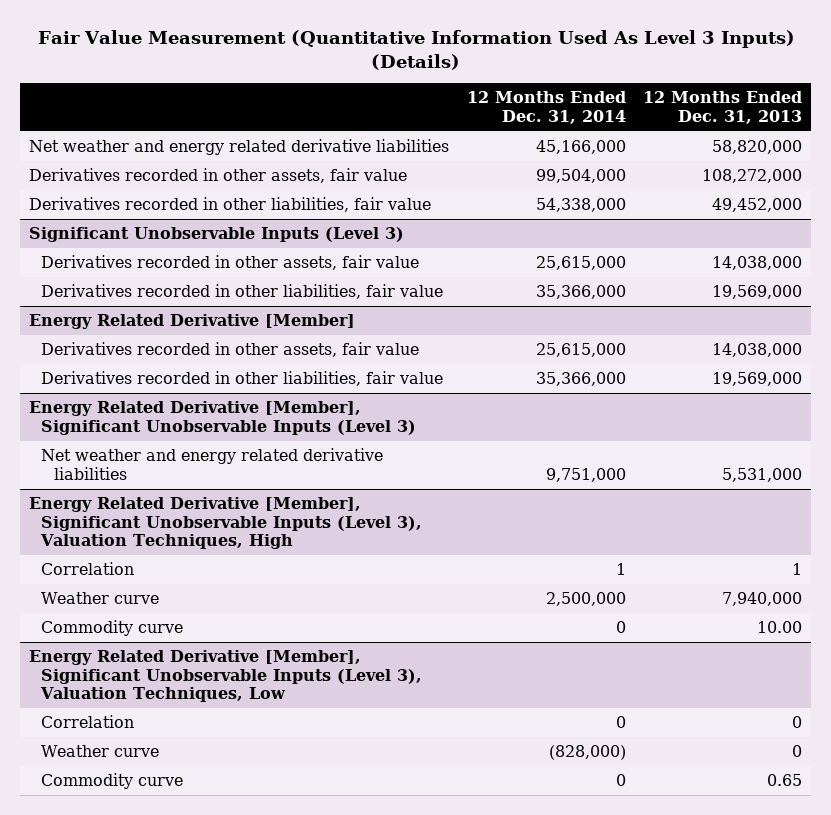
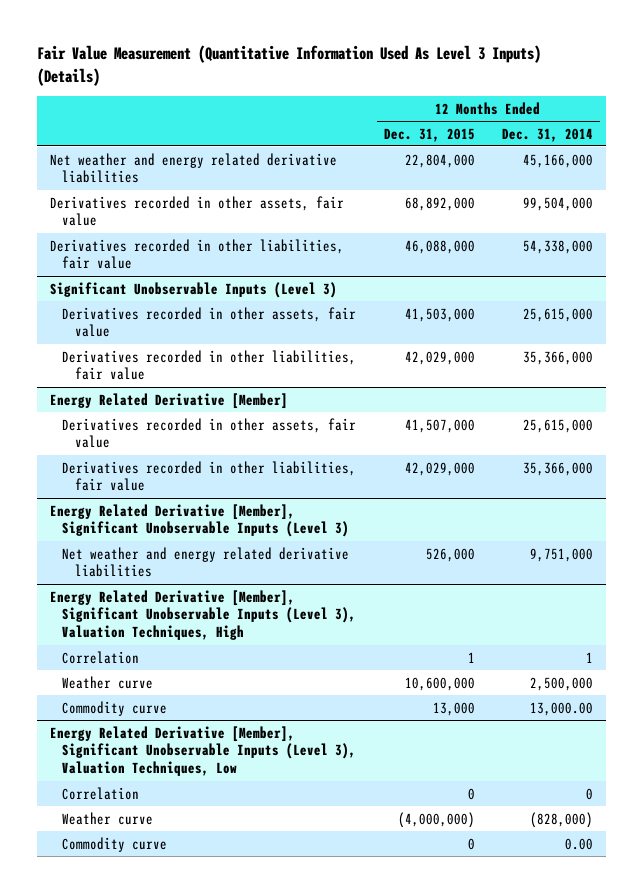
[643,91,803,124] 12 Months Ended Dec. 31, 2013 -> none
none -> [383,127,475,142] Dec. 31, 2015
[615,621,626,634] 0 -> [529,701,593,716] 13,000.00
[615,774,626,787] 0 -> [564,837,593,850] 0.00

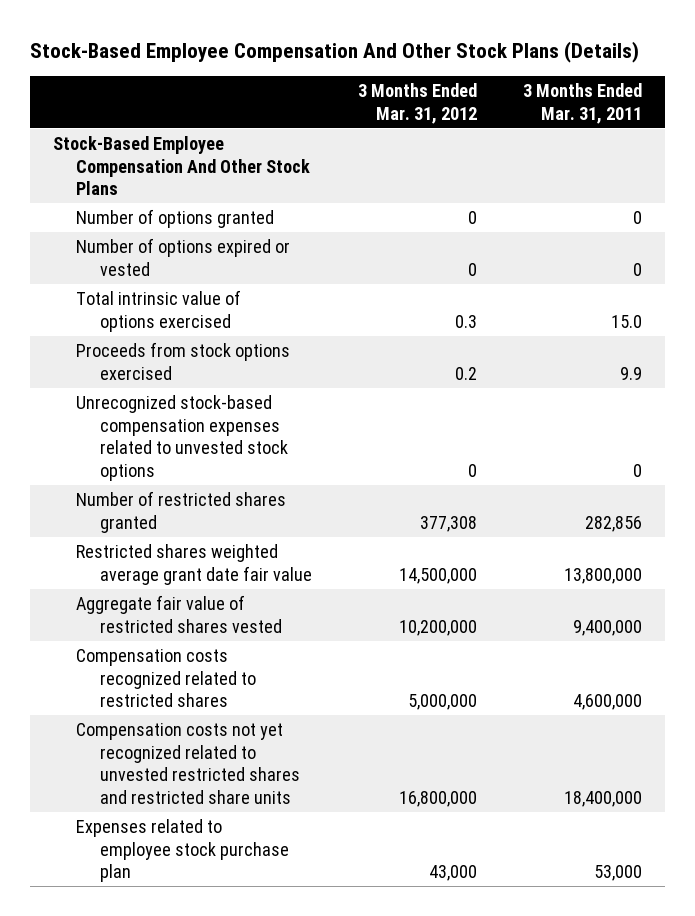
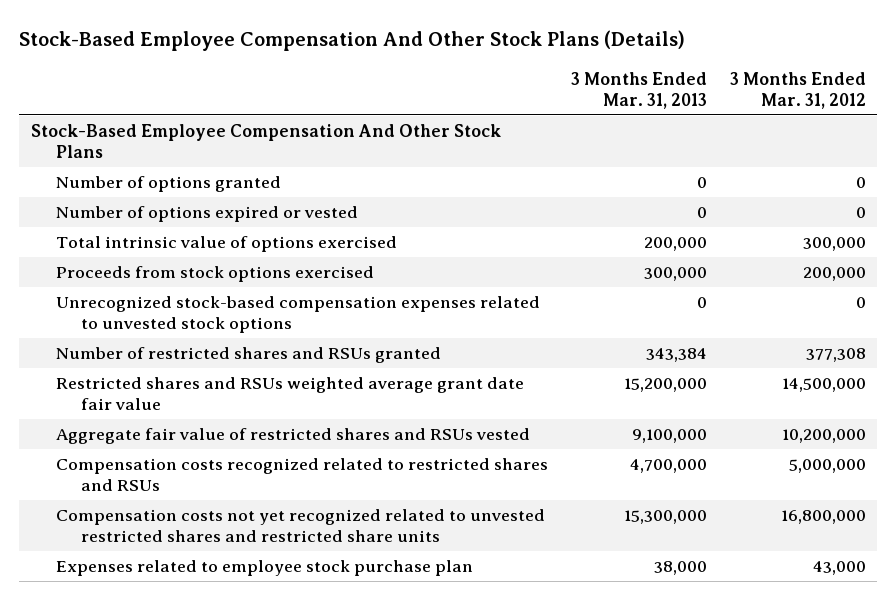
[523,82,643,124] 3 Months Ended Mar. 31, 2011 -> none
none -> [570,71,707,109] 3 Months Ended Mar. 31, 2013
[455,314,478,328] 0.3 -> [802,237,866,252] 300,000
[455,366,478,380] 0.2 -> [802,267,866,282] 200,000
[76,490,287,533] Number of restricted shares granted -> [55,347,441,364] Number of restricted shares and RSUs granted
[76,543,312,585] Restricted shares weighted average grant date fair value -> [55,377,524,411] Restricted shares and RSUs weighted average grant date fair value
[76,594,282,633] Aggregate fair value of restricted shares vested -> [55,428,530,445] Aggregate fair value of restricted shares and RSUs vested
[76,648,256,708] Compensation costs recognized related to restricted shares -> [55,458,548,492] Compensation costs recognized related to restricted shares and RSUs

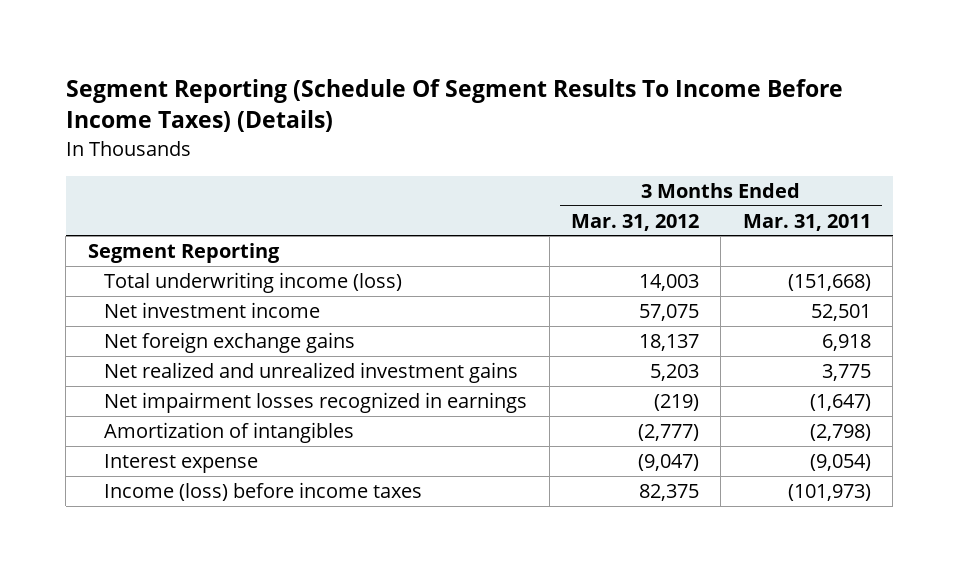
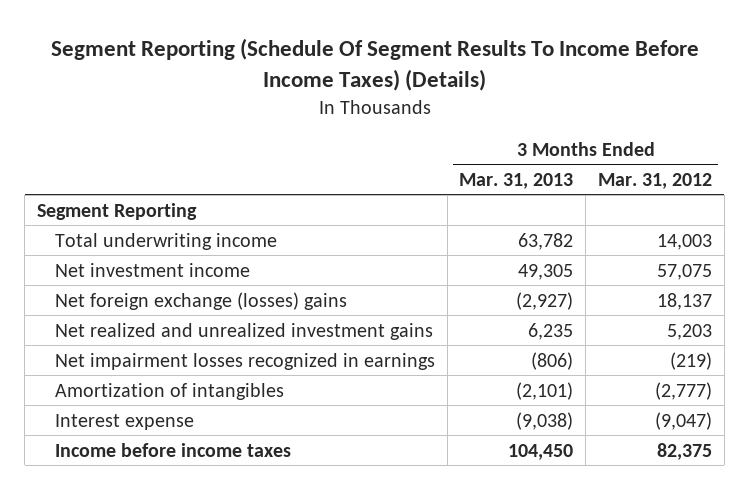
[742,213,871,231] Mar. 31, 2011 -> none
none -> [459,172,574,189] Mar. 31, 2013
[104,272,403,294] Total underwriting income (loss) -> [54,232,277,250] Total underwriting income
[104,332,356,354] Net foreign exchange gains -> [54,291,347,310] Net foreign exchange (losses) gains
[104,482,423,502] Income (loss) before income taxes -> [54,442,291,457] Income before income taxes

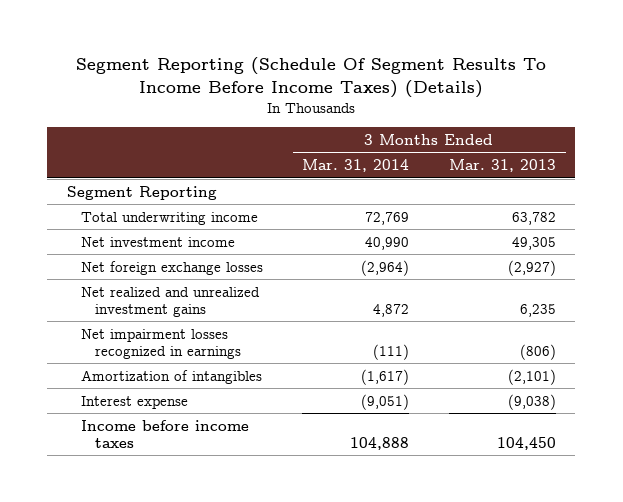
[597,172,712,189] Mar. 31, 2012 -> none
none -> [302,159,410,173] Mar. 31, 2014
[54,291,347,310] Net foreign exchange (losses) gains -> [80,260,263,275] Net foreign exchange losses

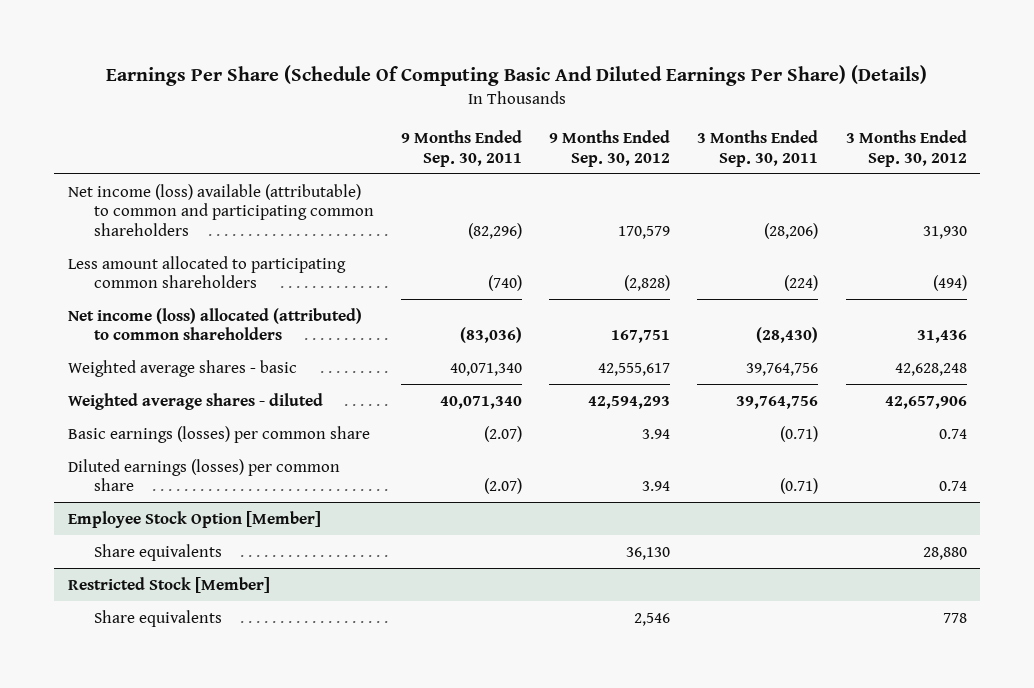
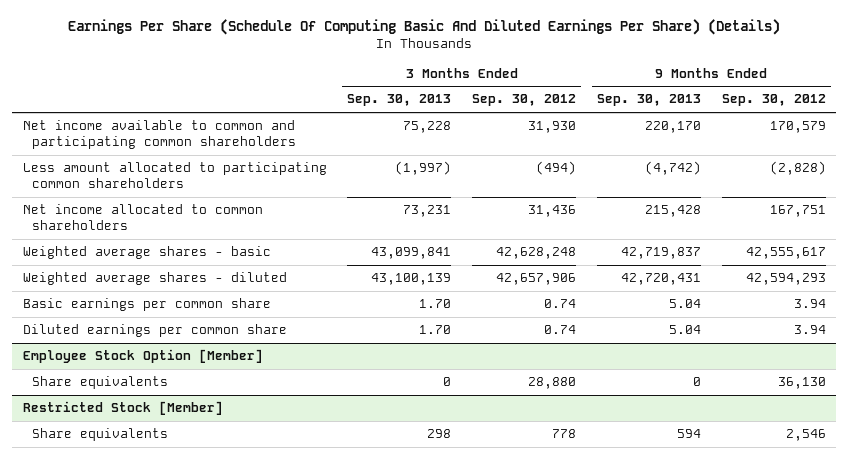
[401,129,523,167] 9 Months Ended Sep. 30, 2011 -> none
[697,129,819,167] 3 Months Ended Sep. 30, 2011 -> none
none -> [347,94,452,107] Sep. 30, 2013
none -> [597,94,702,107] Sep. 30, 2013
[67,183,374,237] Net income (loss) available (attributable) to common and participating common shareholders -> [22,120,296,150] Net income available to common and participating common shareholders
[67,307,362,341] Net income (loss) allocated (attributed) to common shareholders -> [22,204,263,231] Net income allocated to common shareholders
[67,425,370,443] Basic earnings (losses) per common share -> [22,298,271,312] Basic earnings per common share
[67,458,340,492] Diluted earnings (losses) per common share -> [22,324,287,338] Diluted earnings per common share

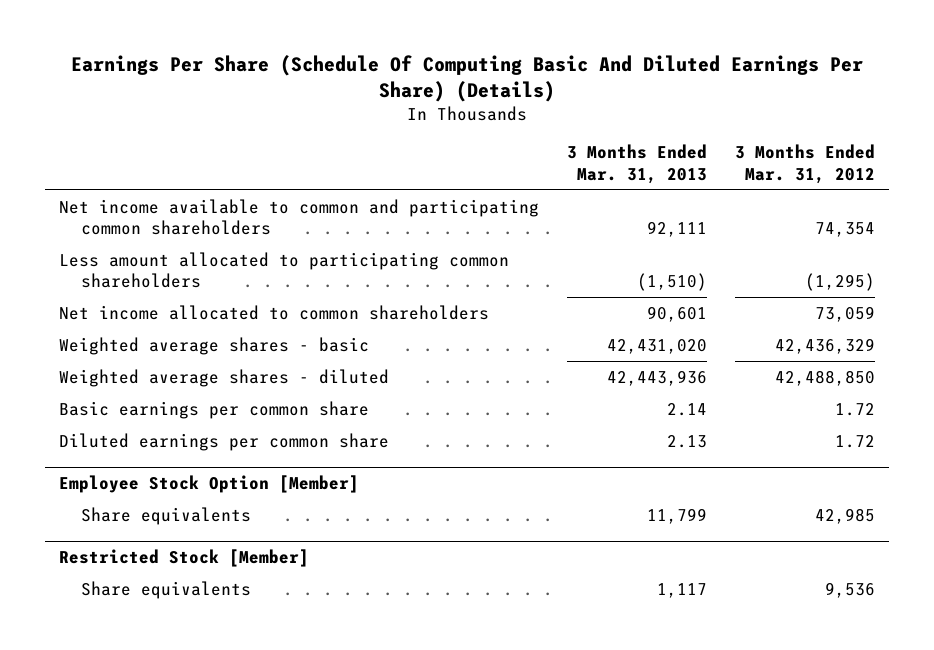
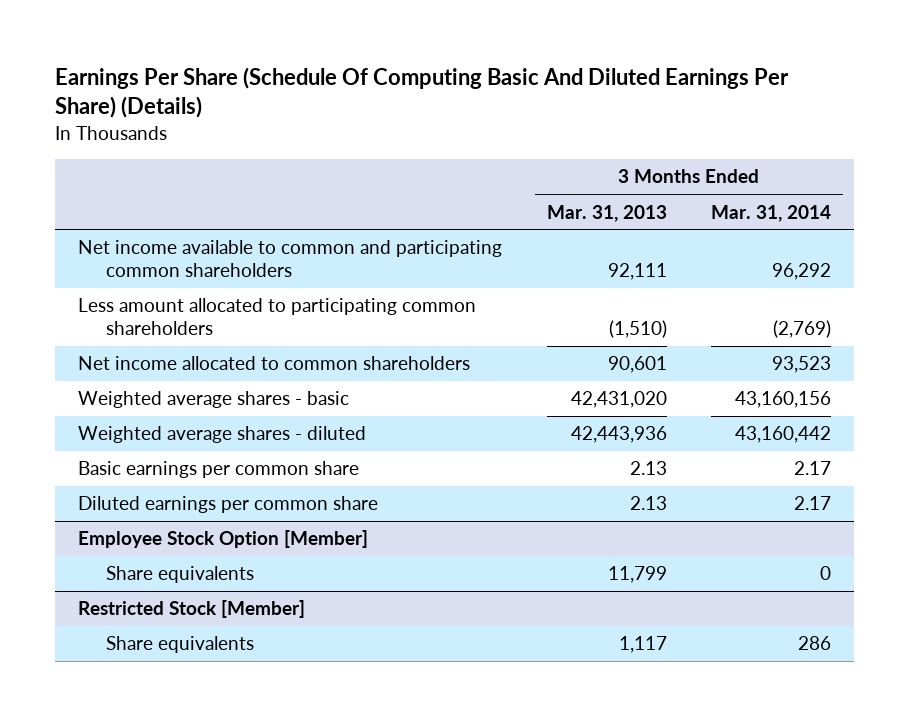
[735,144,876,184] 3 Months Ended Mar. 31, 2012 -> none
none -> [711,204,832,222] Mar. 31, 2014
[667,402,708,416] 2.14 -> [629,461,667,476] 2.13

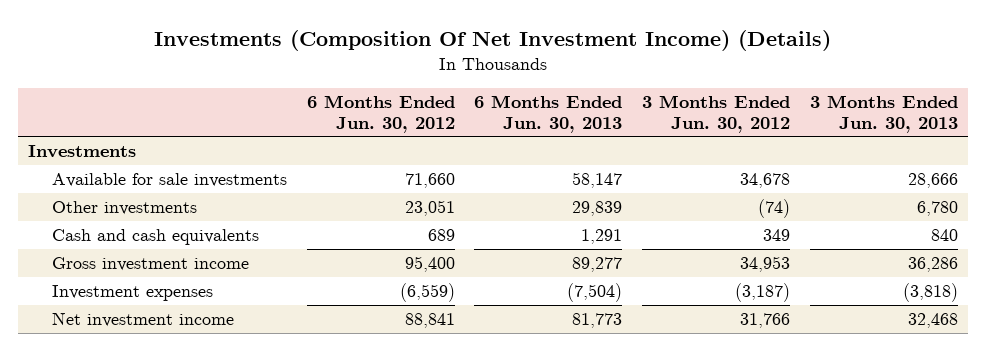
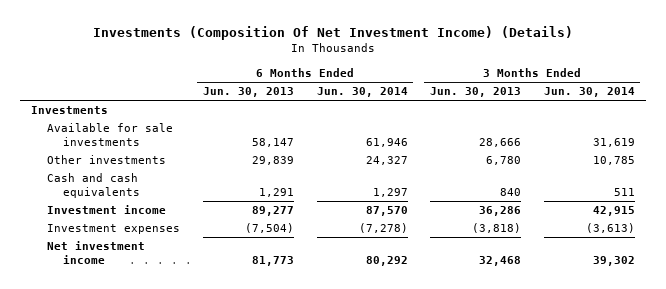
[306,94,455,133] 6 Months Ended Jun. 30, 2012 -> none
[642,94,791,133] 3 Months Ended Jun. 30, 2012 -> none
none -> [316,87,408,98] Jun. 30, 2014
none -> [543,87,635,98] Jun. 30, 2014
[51,257,249,272] Gross investment income -> [47,205,167,215] Investment income

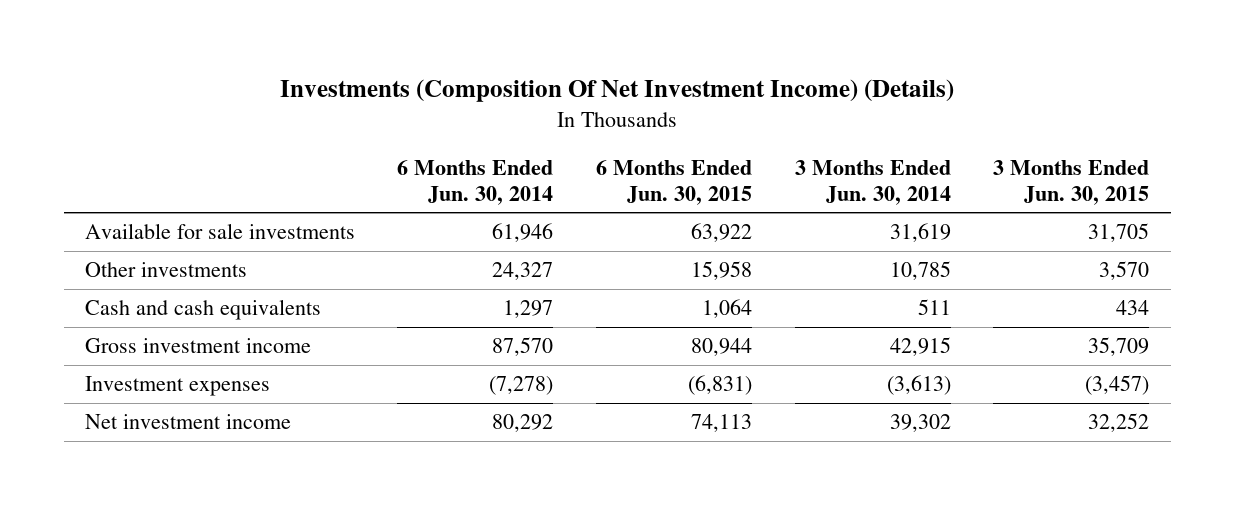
[202,87,294,98] Jun. 30, 2013 -> none
[430,87,522,98] Jun. 30, 2013 -> none
none -> [596,159,753,205] 6 Months Ended Jun. 30, 2015
none -> [993,159,1150,205] 3 Months Ended Jun. 30, 2015
[31,106,109,115] Investments -> none
[47,205,167,215] Investment income -> [84,338,311,354] Gross investment income

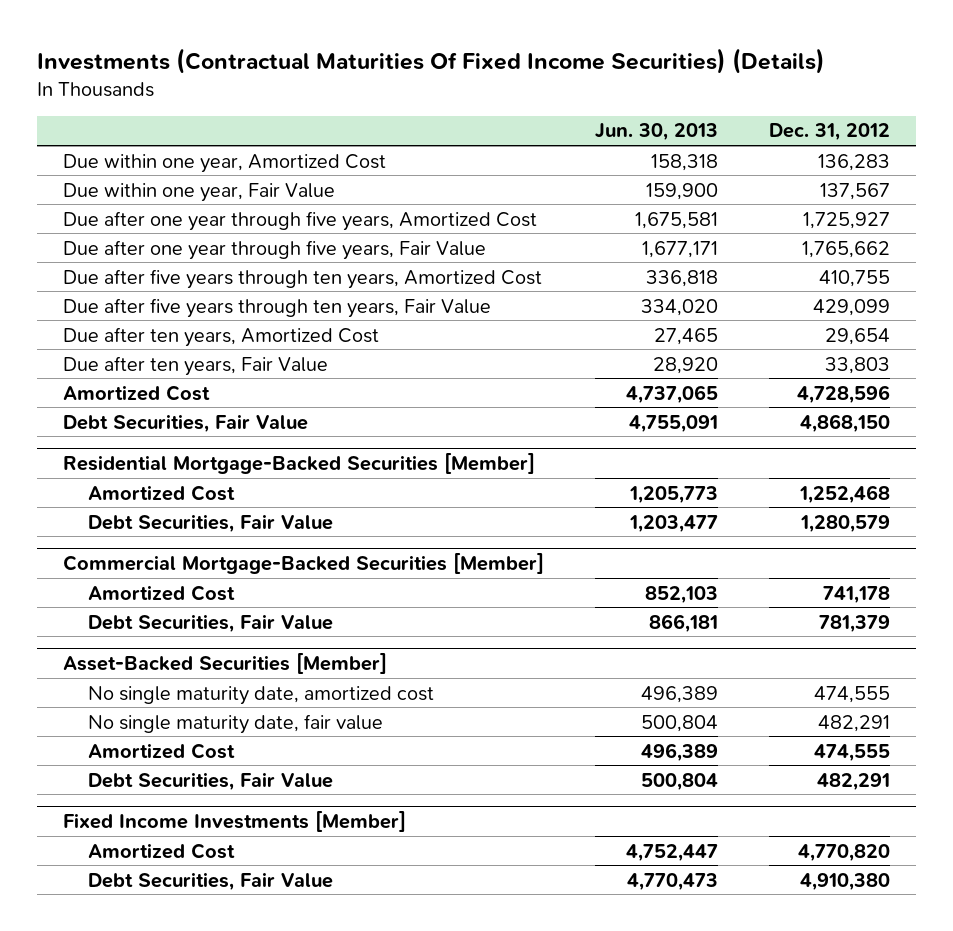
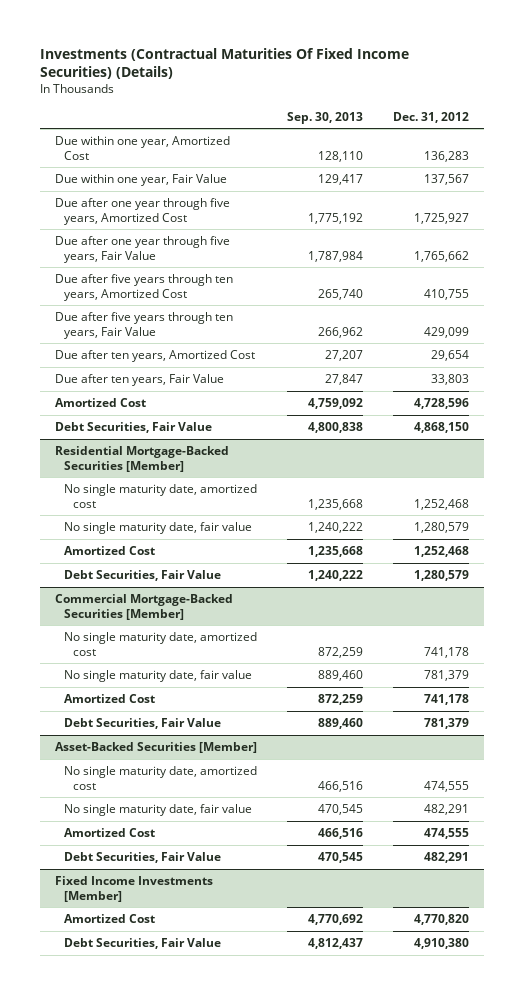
[594,123,718,142] Jun. 30, 2013 -> none
none -> [287,111,364,124] Sep. 30, 2013
none -> [64,484,258,508] No single maturity date, amortized cost
none -> [64,522,253,535] No single maturity date, fair value
none -> [64,632,258,656] No single maturity date, amortized cost
none -> [64,670,253,683] No single maturity date, fair value

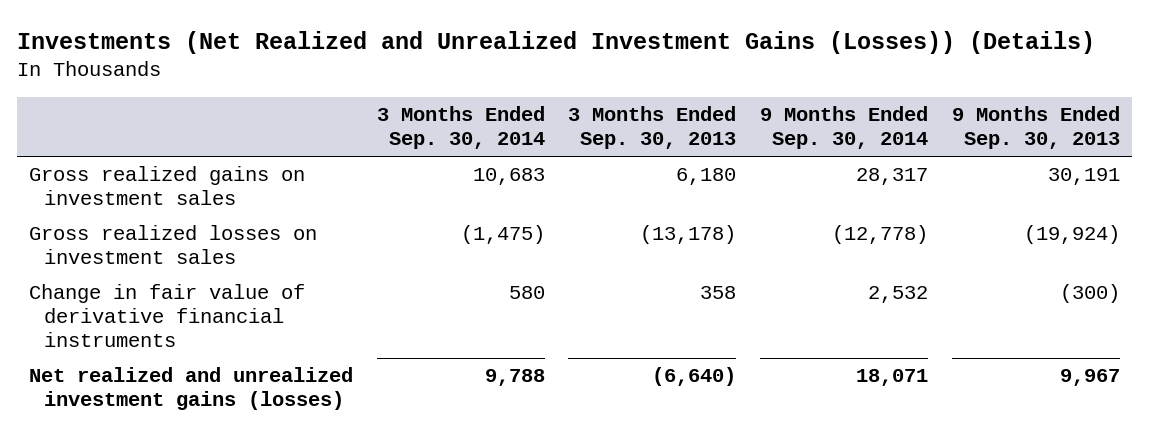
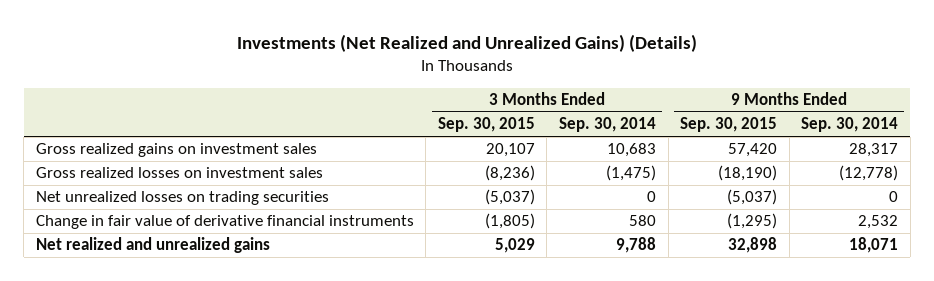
[16,30,1095,54] Investments (Net Realized and Unrealized Investment Gains (Losses)) (Details) -> [236,34,697,53] Investments (Net Realized and Unrealized Gains) (Details)
[568,106,737,150] 3 Months Ended Sep. 30, 2013 -> none
[952,106,1121,150] 9 Months Ended Sep. 30, 2013 -> none
none -> [437,117,535,133] Sep. 30, 2015
none -> [680,117,778,133] Sep. 30, 2015
none -> [35,191,329,206] Net unrealized losses on trading securities
[28,367,353,411] Net realized and unrealized investment gains (losses) -> [35,237,270,254] Net realized and unrealized gains

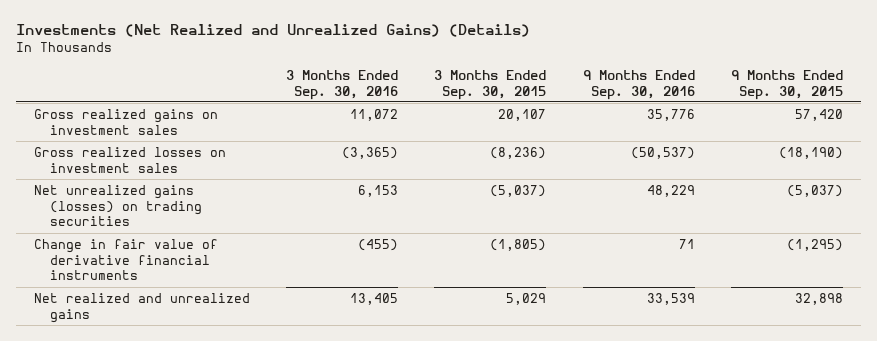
[558,117,656,133] Sep. 30, 2014 -> none
[801,117,899,133] Sep. 30, 2014 -> none
none -> [286,69,399,100] 3 Months Ended Sep. 30, 2016
none -> [582,69,695,100] 9 Months Ended Sep. 30, 2016
[35,191,329,206] Net unrealized losses on trading securities -> [33,184,202,227] Net unrealized gains (losses) on trading securities

